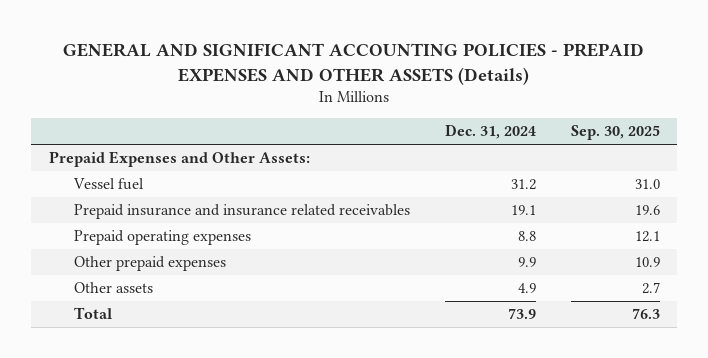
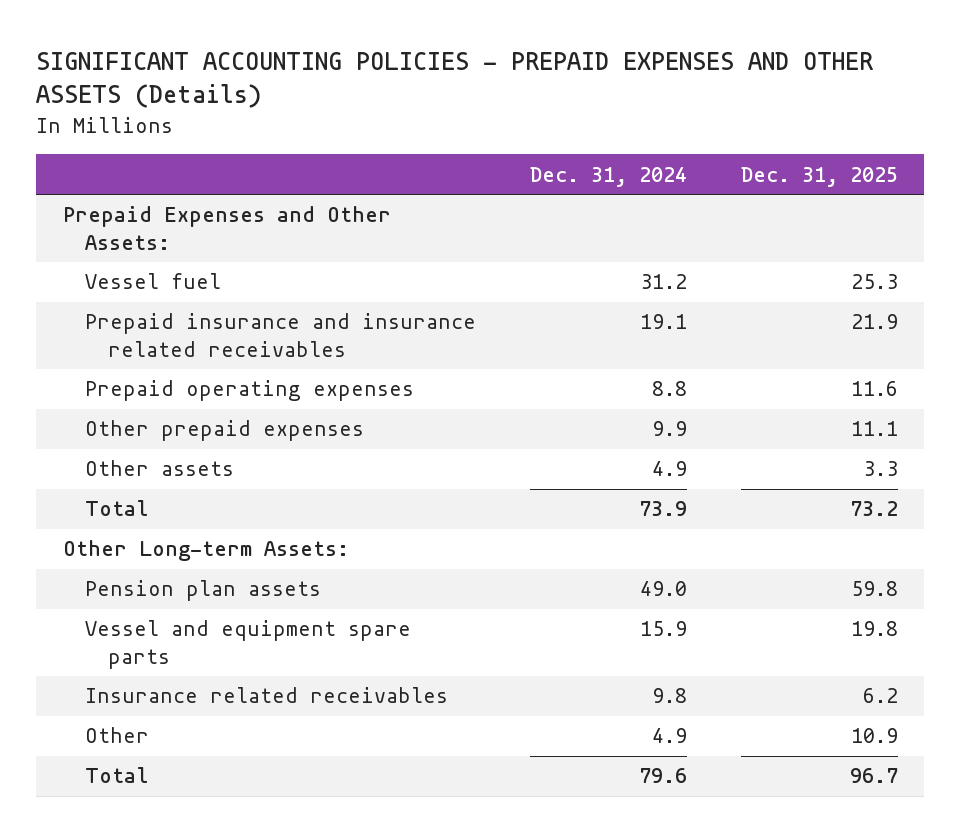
[63,42,645,85] GENERAL AND SIGNIFICANT ACCOUNTING POLICIES - PREPAID EXPENSES AND OTHER ASSETS (Details) -> [35,51,873,109] SIGNIFICANT ACCOUNTING POLICIES - PREPAID EXPENSES AND OTHER ASSETS (Details)
[570,125,660,141] Sep. 30, 2025 -> none
none -> [740,166,898,187] Dec. 31, 2025
none -> [62,540,349,562] Other Long-term Assets:
none -> [85,580,322,602] Pension plan assets
none -> [85,620,412,669] Vessel and equipment spare parts
none -> [85,687,449,704] Insurance related receivables
none -> [85,727,150,744] Other
none -> [85,767,150,784] Total

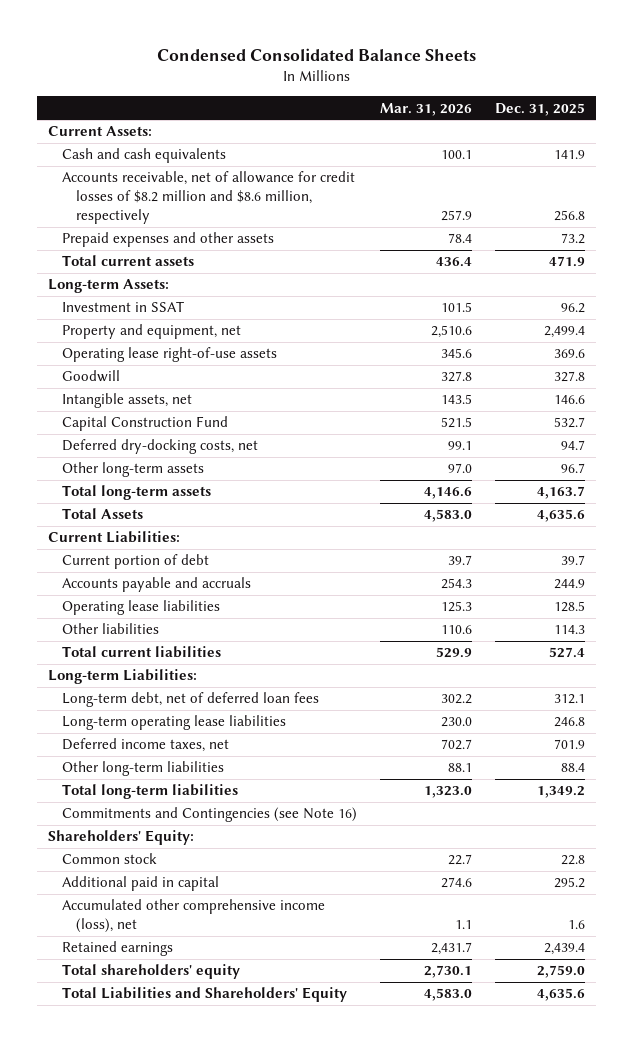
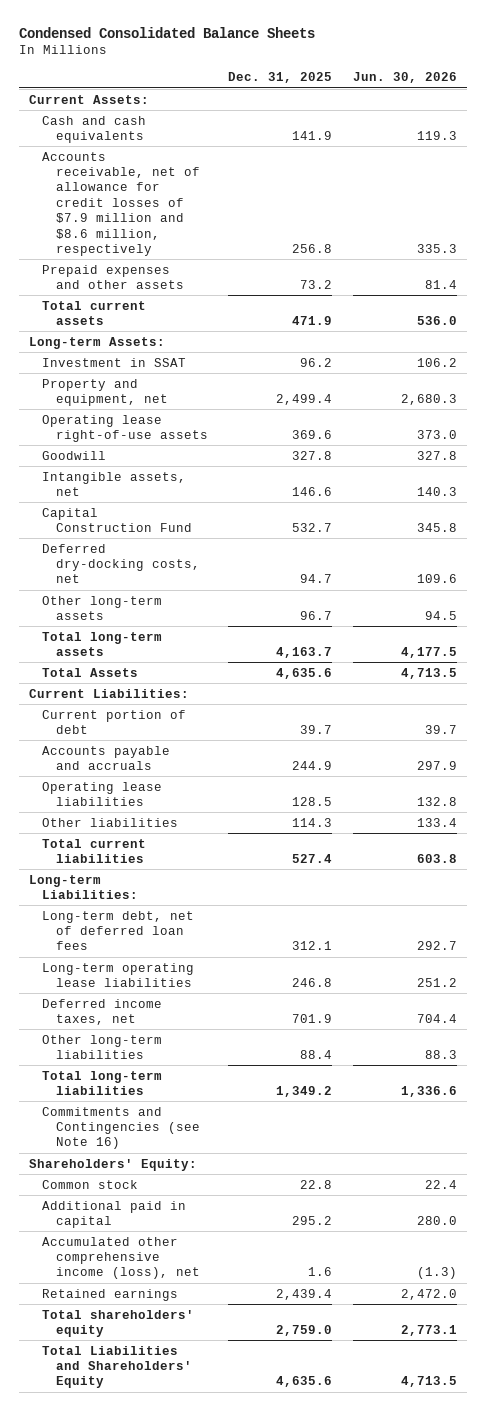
[380,102,473,116] Mar. 31, 2026 -> none
none -> [352,72,457,84] Jun. 30, 2026
[62,171,356,225] Accounts receivable, net of allowance for credit losses of $8.2 million and $8.6 million, respectively -> [42,151,201,257] Accounts receivable, net of allowance for credit losses of $7.9 million and $8.6 million, respectively

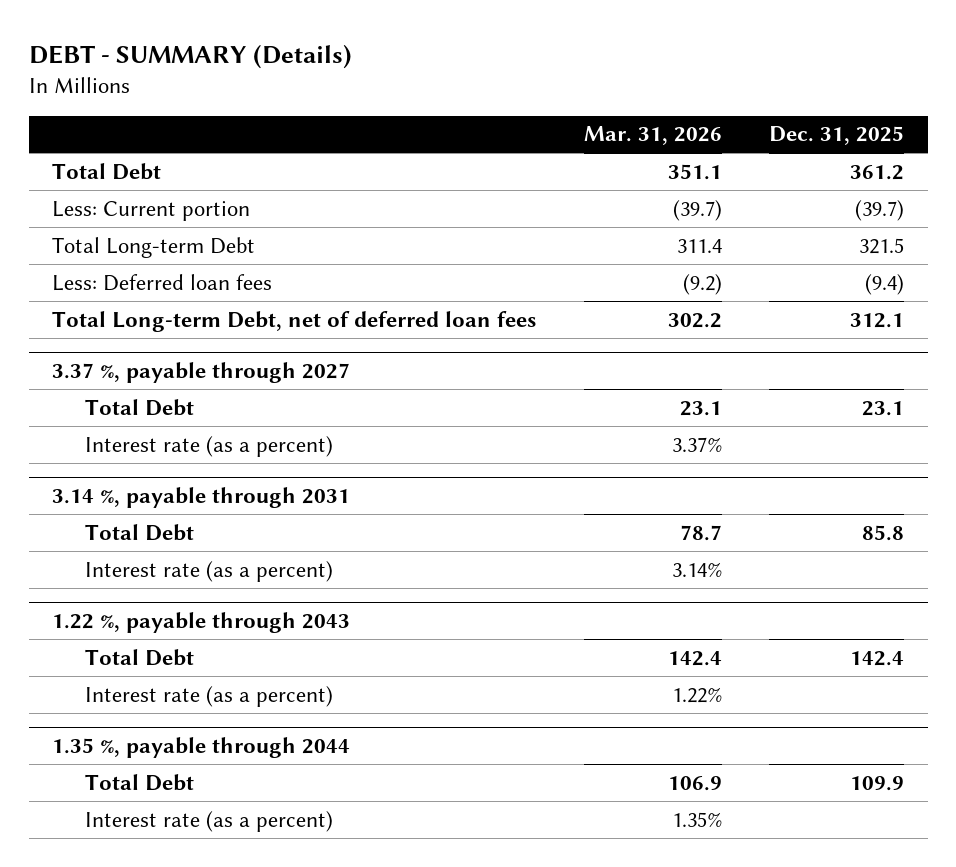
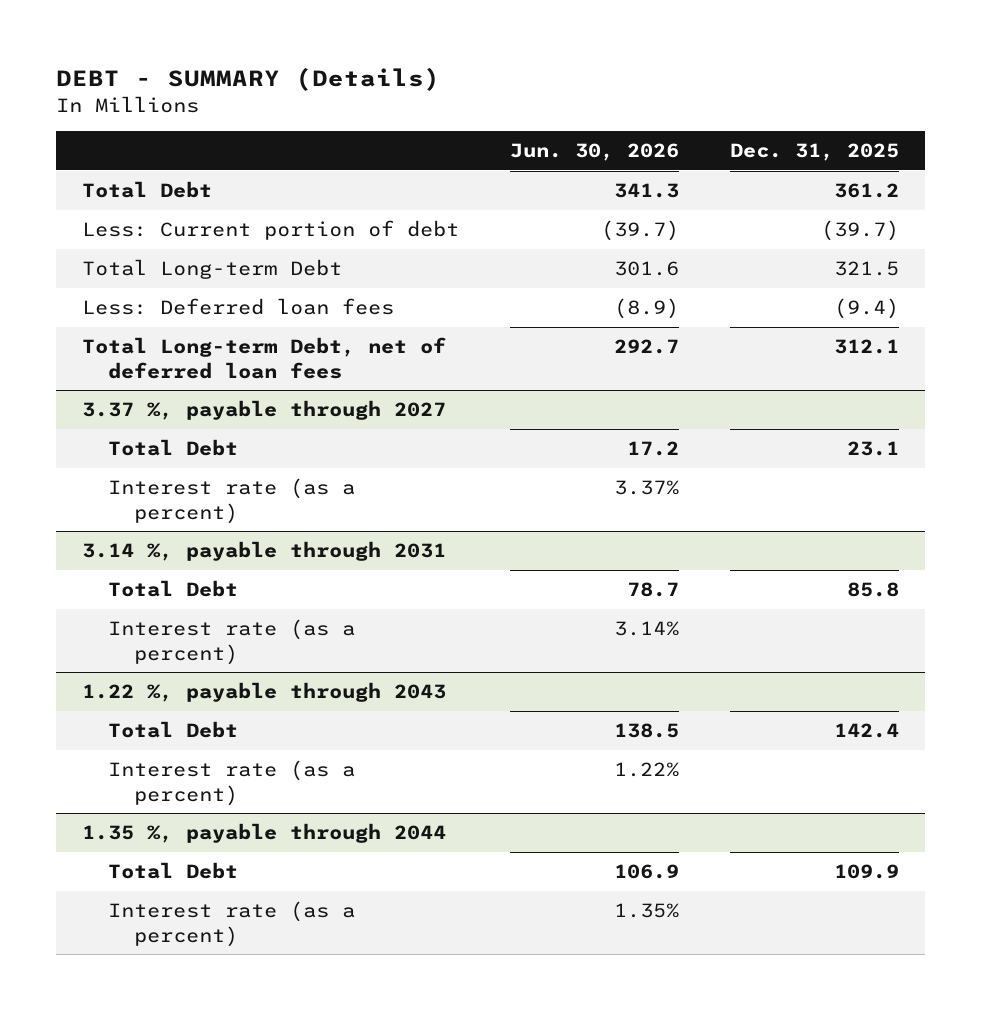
[583,126,722,146] Mar. 31, 2026 -> none
none -> [510,143,680,162] Jun. 30, 2026
[52,200,251,221] Less: Current portion -> [81,220,459,241] Less: Current portion of debt

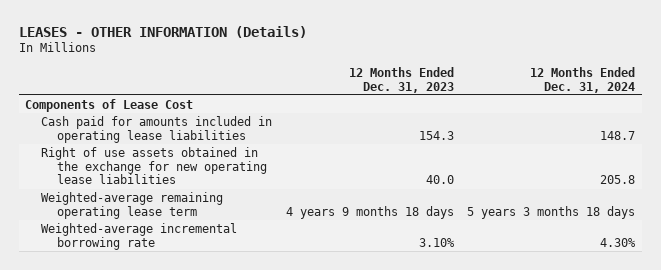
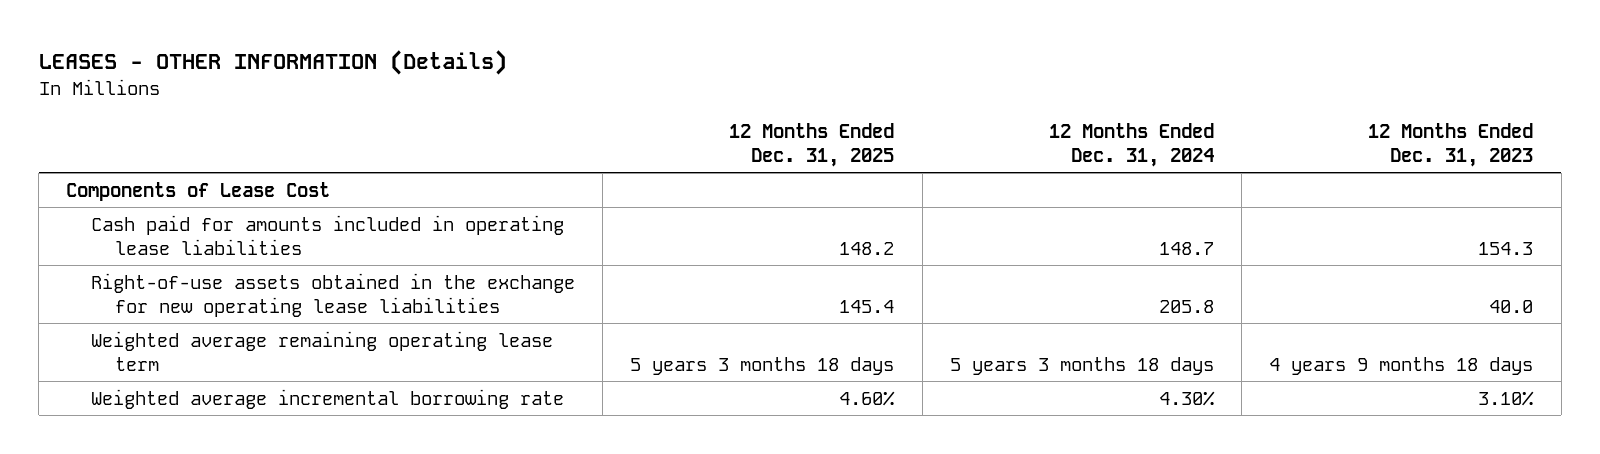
none -> [729,122,895,167] 12 Months Ended Dec. 31, 2025
[41,146,267,185] Right of use assets obtained in the exchange for new operating lease liabilities -> [90,272,575,318] Right-of-use assets obtained in the exchange for new operating lease liabilities
[41,191,224,219] Weighted-average remaining operating lease term -> [90,330,553,372] Weighted average remaining operating lease term
[41,222,238,250] Weighted-average incremental borrowing rate -> [90,388,564,409] Weighted average incremental borrowing rate

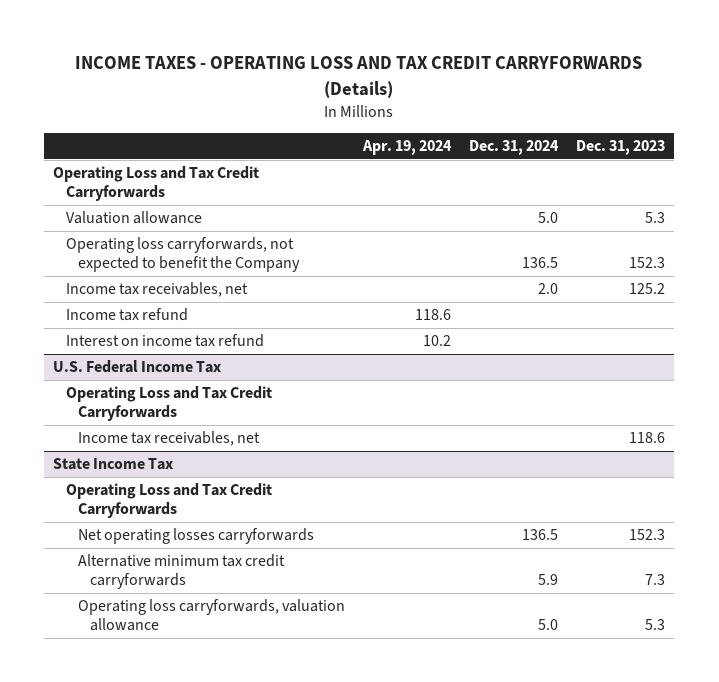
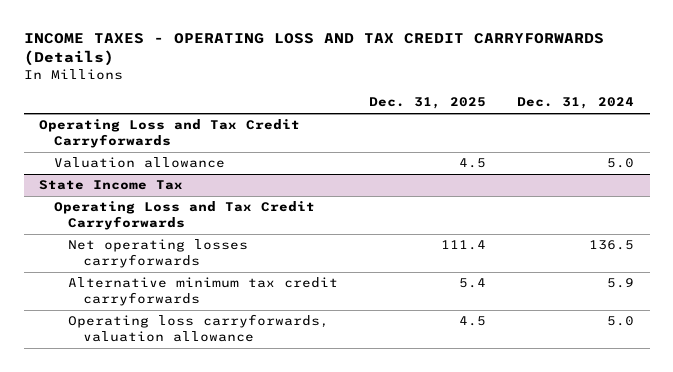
[362,140,453,156] Apr. 19, 2024 -> none
[576,140,666,156] Dec. 31, 2023 -> none
none -> [369,97,487,110] Dec. 31, 2025
[65,237,300,273] Operating loss carryforwards, not expected to benefit the Company -> none
[65,282,248,298] Income tax receivables, net -> none
[65,308,188,322] Income tax refund -> none
[65,334,264,348] Interest on income tax refund -> none
[53,360,222,374] U.S. Federal Income Tax -> none
[65,386,272,422] Operating Loss and Tax Credit Carryforwards -> none
[77,431,260,447] Income tax receivables, net -> none

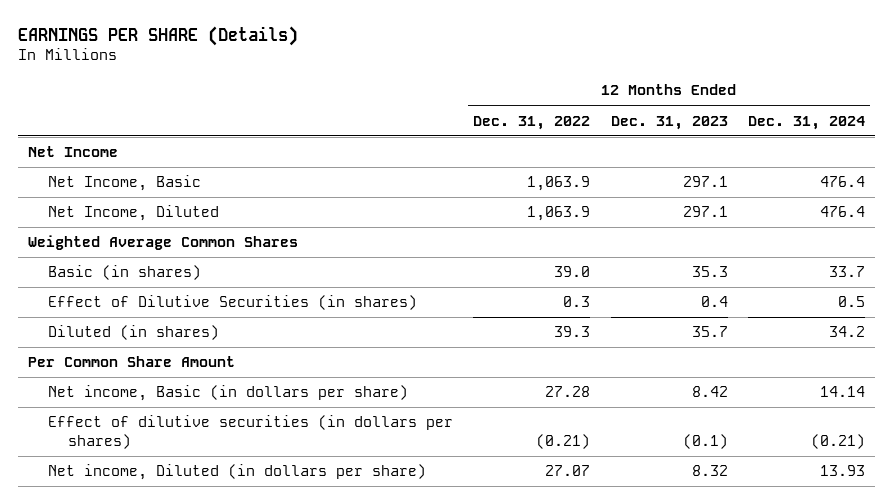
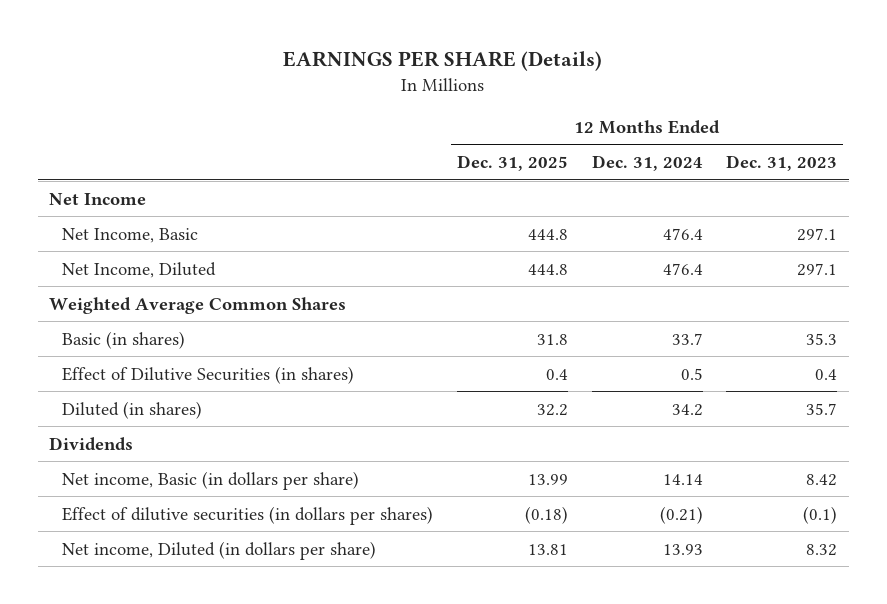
[473,115,591,130] Dec. 31, 2022 -> none
none -> [457,155,569,172] Dec. 31, 2025
[28,356,236,368] Per Common Share Amount -> [49,436,134,451] Dividends

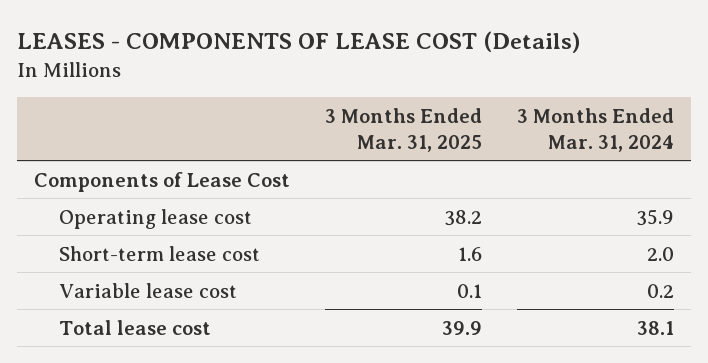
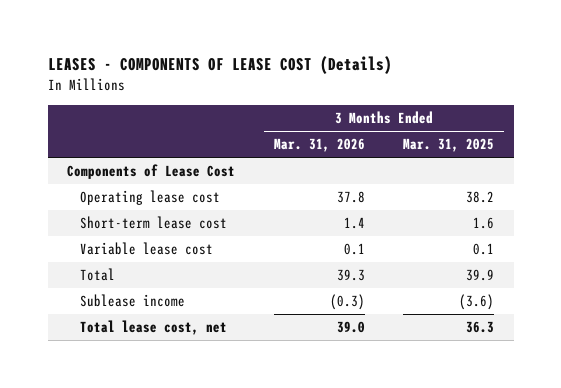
[516,108,674,152] 3 Months Ended Mar. 31, 2024 -> none
none -> [273,138,365,153] Mar. 31, 2026
none -> [80,268,116,282] Total
none -> [80,294,186,308] Sublease income
[58,319,211,335] Total lease cost -> [80,320,228,336] Total lease cost, net
[441,320,482,335] 39.9 -> [466,321,495,334] 36.3

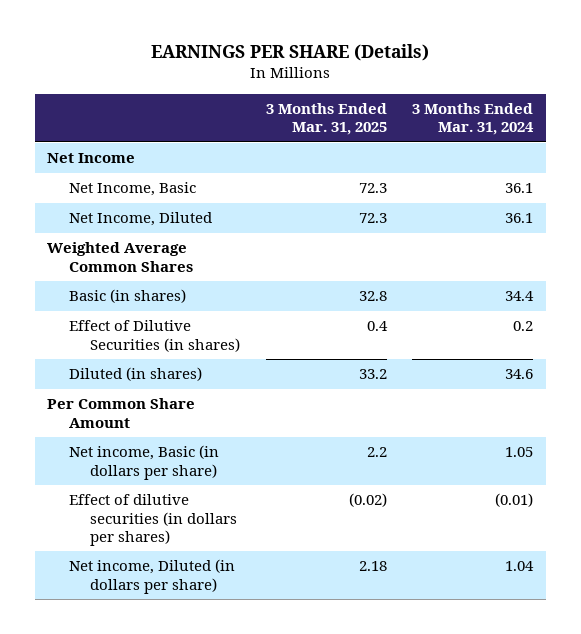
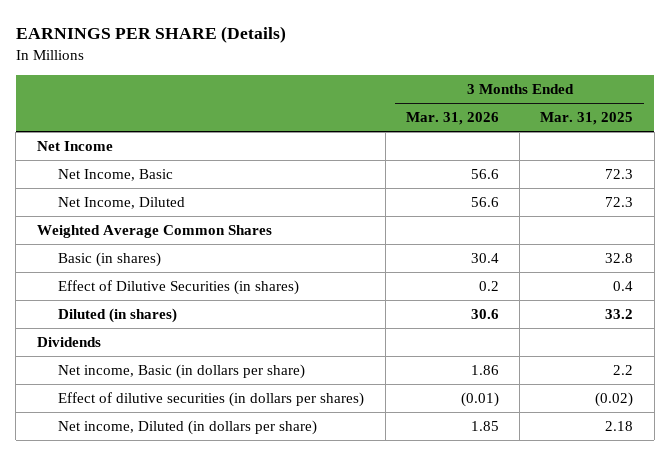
[412,102,535,136] 3 Months Ended Mar. 31, 2024 -> none
none -> [405,112,499,126] Mar. 31, 2026
[47,398,196,428] Per Common Share Amount -> [36,336,101,347] Dividends

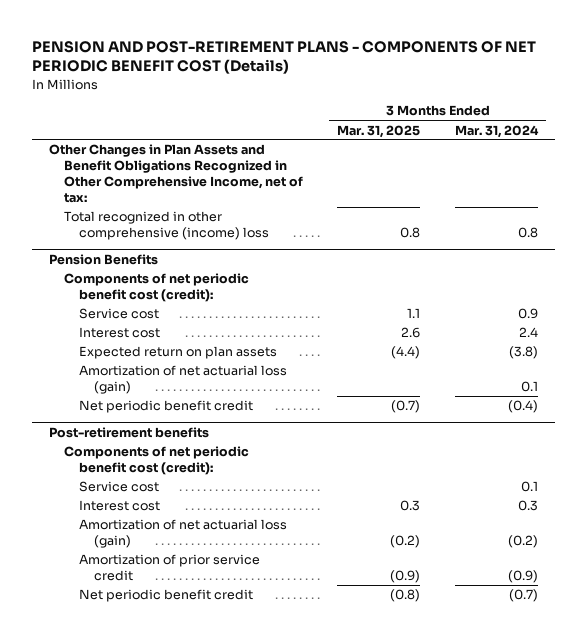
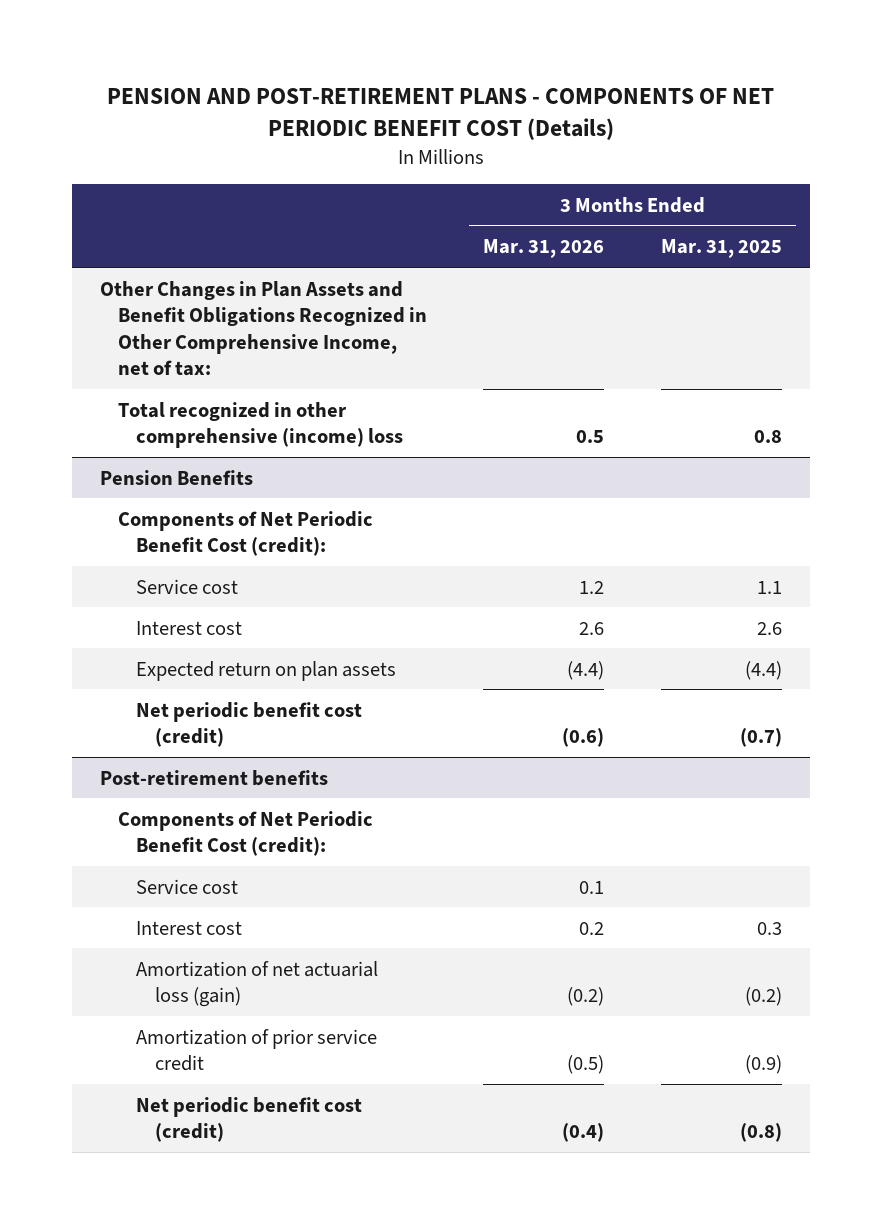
[454,124,539,138] Mar. 31, 2024 -> none
none -> [483,239,605,259] Mar. 31, 2026
[64,273,250,303] Components of net periodic benefit cost (credit): -> [118,510,374,557] Components of Net Periodic Benefit Cost (credit):
[79,365,288,395] Amortization of net actuarial loss (gain) -> none
[79,400,254,414] Net periodic benefit credit -> [136,701,363,748] Net periodic benefit cost (credit)
[64,446,250,476] Components of net periodic benefit cost (credit): -> [118,810,374,857] Components of Net Periodic Benefit Cost (credit):
[79,589,254,603] Net periodic benefit credit -> [136,1096,363,1143] Net periodic benefit cost (credit)

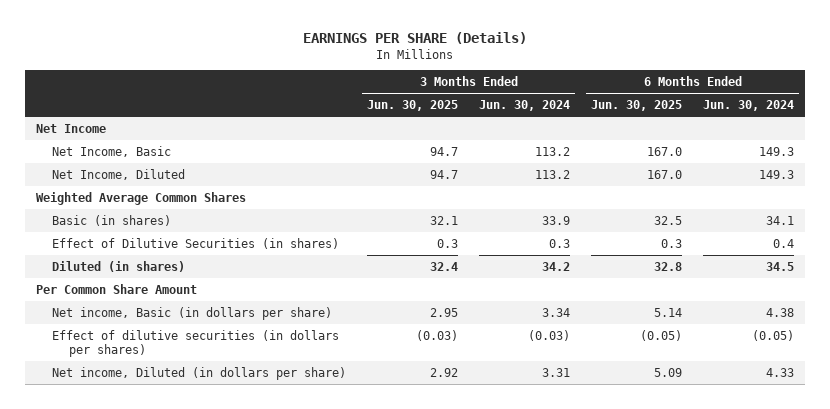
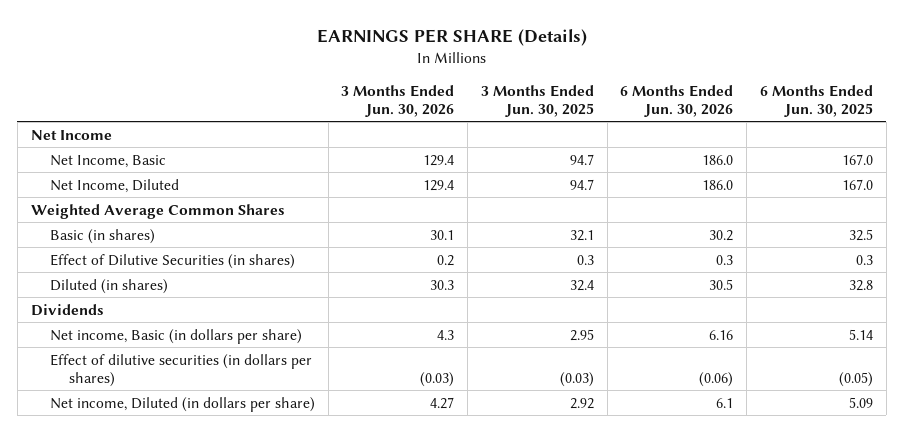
[479,99,571,111] Jun. 30, 2024 -> none
[703,99,795,111] Jun. 30, 2024 -> none
none -> [341,84,455,117] 3 Months Ended Jun. 30, 2026
none -> [620,84,734,117] 6 Months Ended Jun. 30, 2026
[35,283,197,294] Per Common Share Amount -> [30,303,104,316] Dividends

